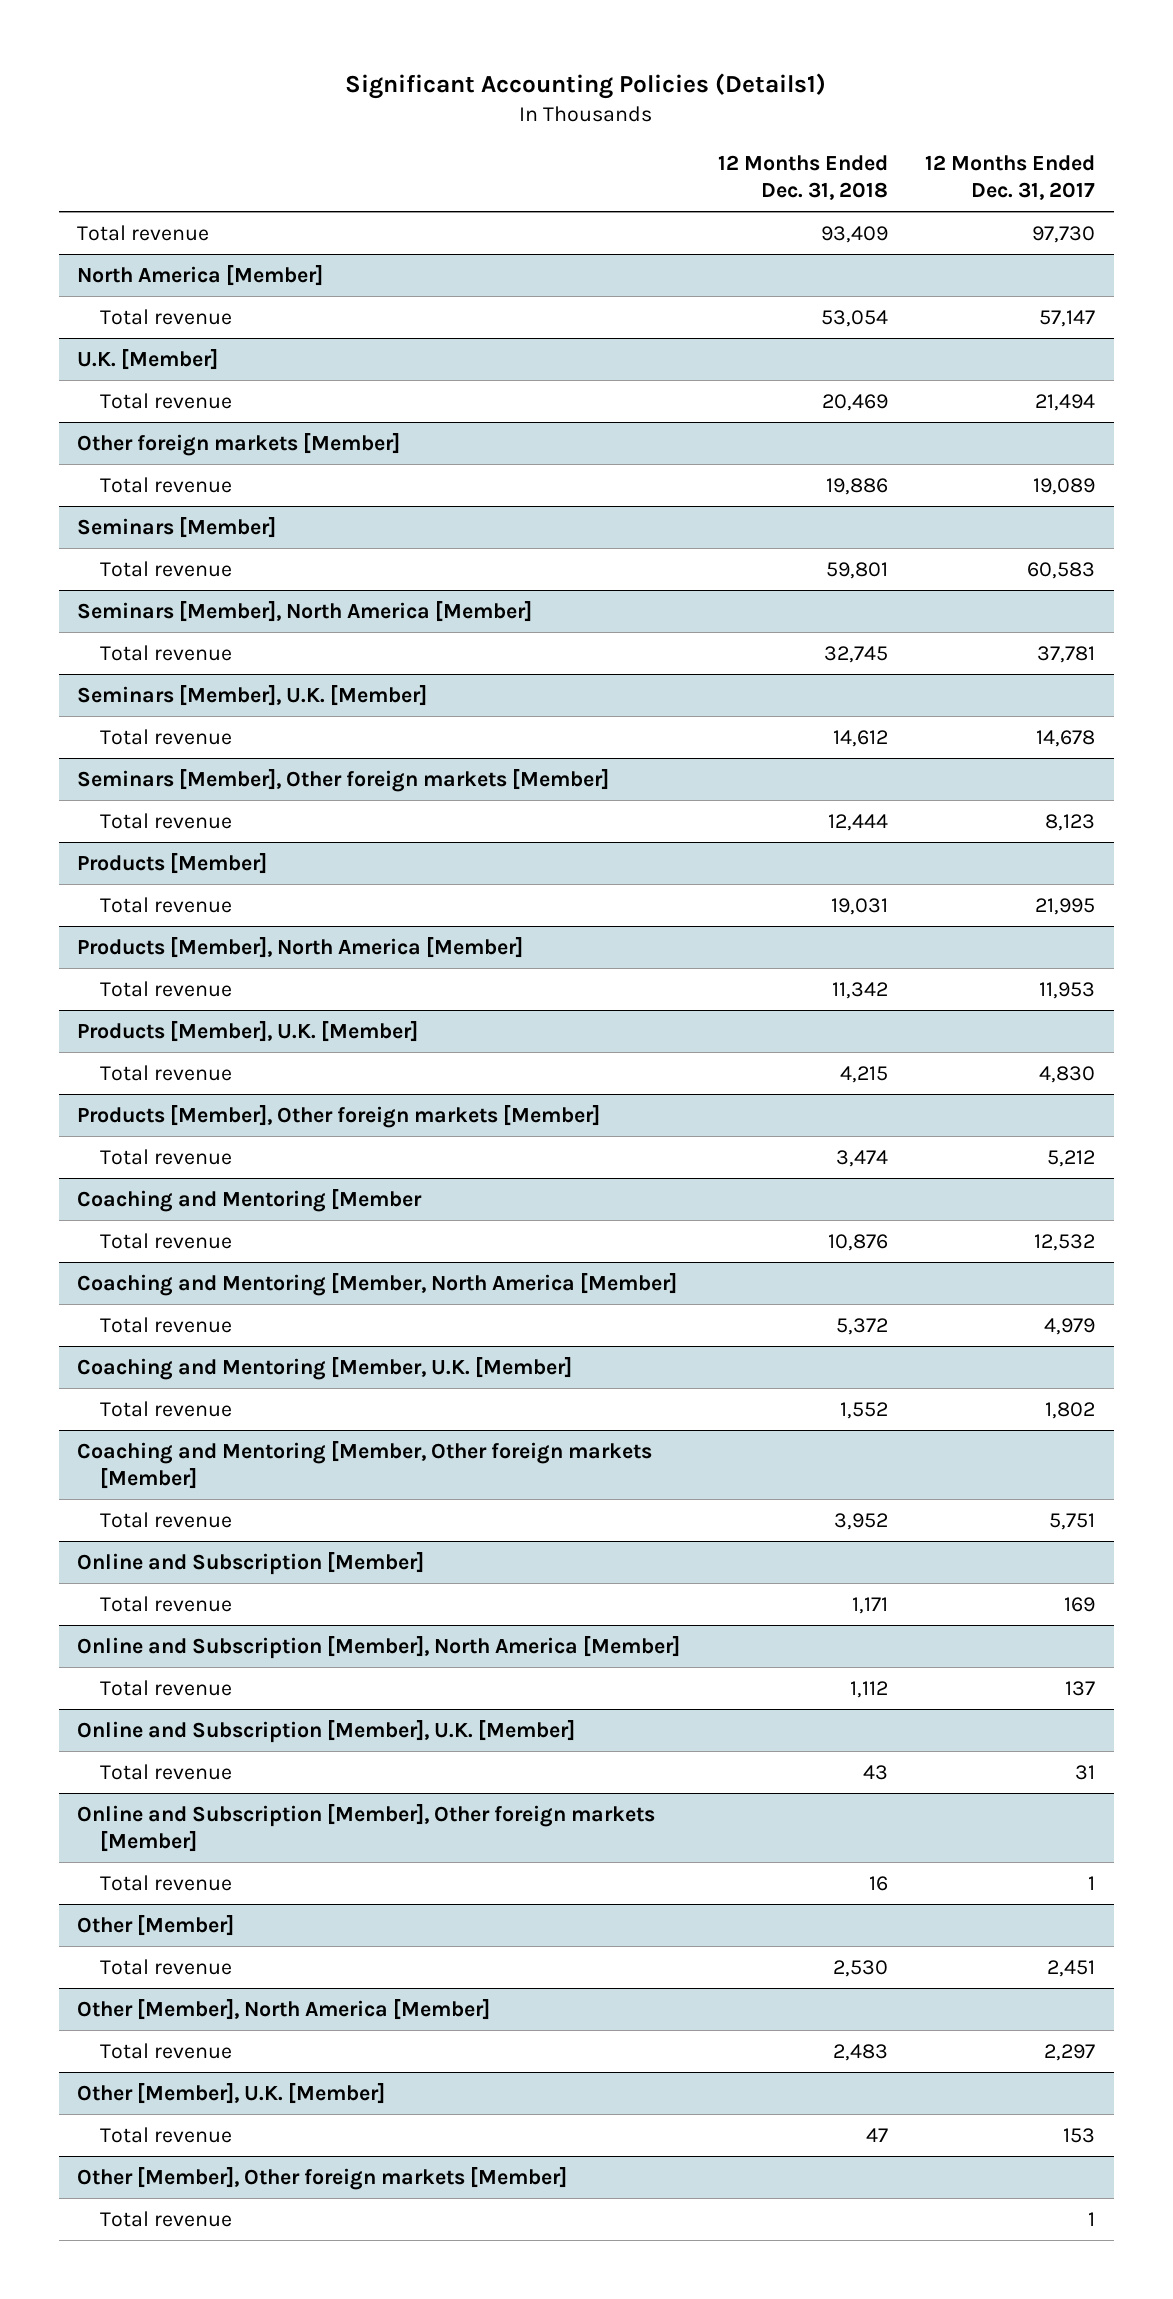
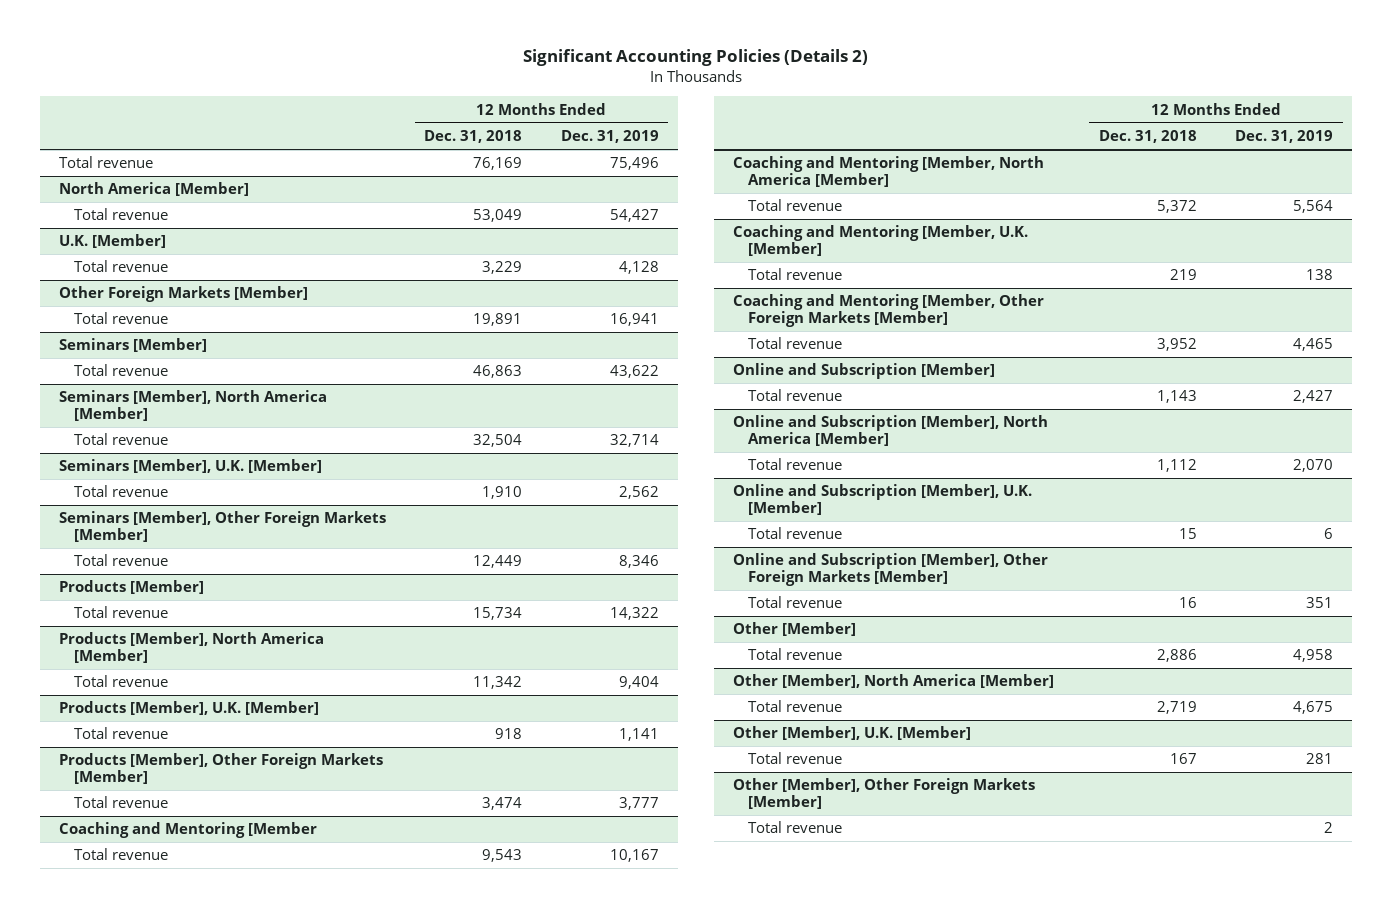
[345,72,827,99] Significant Accounting Policies (Details1) -> [522,49,868,67] Significant Accounting Policies (Details 2)
[925,155,1096,200] 12 Months Ended Dec. 31, 2017 -> none
none -> [560,130,659,144] Dec. 31, 2019
[820,225,888,243] 93,409 -> [473,157,523,171] 76,169
[820,309,888,327] 53,054 -> [473,209,523,223] 53,049
[821,393,888,411] 20,469 -> [482,261,523,275] 3,229
[77,432,401,456] Other foreign markets [Member] -> [58,286,308,303] Other Foreign Markets [Member]
[825,477,888,495] 19,886 -> [473,313,523,327] 19,891
[825,561,888,579] 59,801 -> [473,365,523,379] 46,863
[823,645,888,663] 32,745 -> [473,434,523,448] 32,504
[832,729,888,747] 14,612 -> [482,486,523,500] 1,910
[77,768,610,792] Seminars [Member], Other foreign markets [Member] -> [58,511,386,543] Seminars [Member], Other Foreign Markets [Member]
[827,813,888,831] 12,444 -> [473,555,523,569] 12,449
[830,897,888,915] 19,031 -> [473,607,523,621] 15,734
[839,1065,888,1083] 4,215 -> [495,728,523,740] 918
[77,1104,601,1128] Products [Member], Other foreign markets [Member] -> [58,753,383,785] Products [Member], Other Foreign Markets [Member]
[827,1233,888,1251] 10,876 -> [482,849,523,863] 9,543
[839,1401,888,1419] 1,552 -> [1169,269,1197,281] 219
[77,1440,653,1489] Coaching and Mentoring [Member, Other foreign markets [Member] -> [733,294,1045,328] Coaching and Mentoring [Member, Other Foreign Markets [Member]
[851,1596,888,1614] 1,171 -> [1156,390,1197,404] 1,143
[862,1764,888,1780] 43 -> [1178,528,1197,540] 15
[77,1803,656,1852] Online and Subscription [Member], Other foreign markets [Member] -> [733,553,1049,587] Online and Subscription [Member], Other Foreign Markets [Member]
[832,1959,888,1977] 2,530 -> [1156,649,1197,663] 2,886
[832,2043,888,2061] 2,483 -> [1156,701,1197,715] 2,719
[865,2127,888,2142] 47 -> [1169,753,1197,765] 167
[77,2166,568,2190] Other [Member], Other foreign markets [Member] -> [733,778,1036,810] Other [Member], Other Foreign Markets [Member]

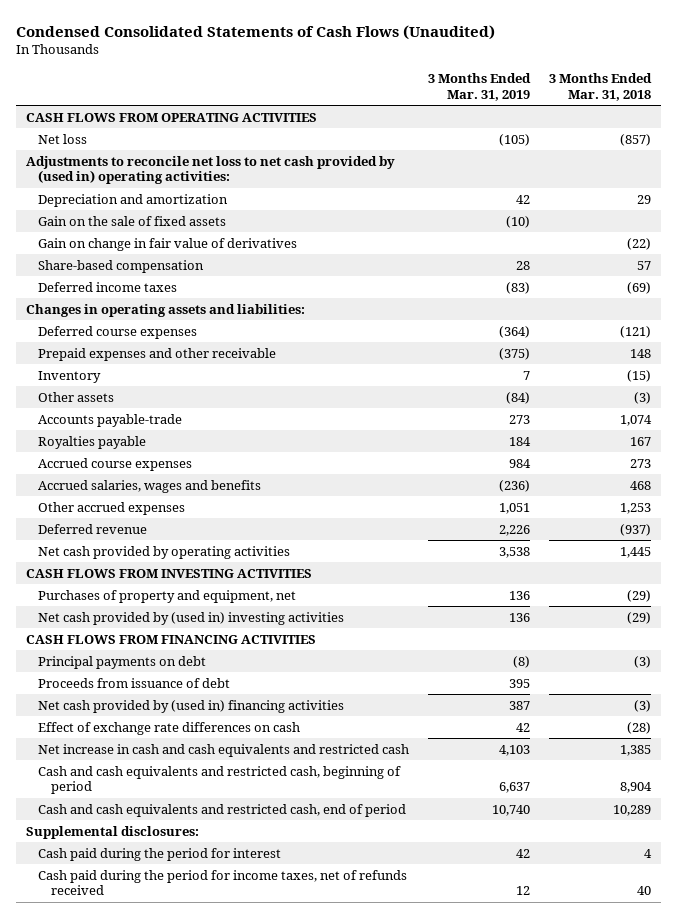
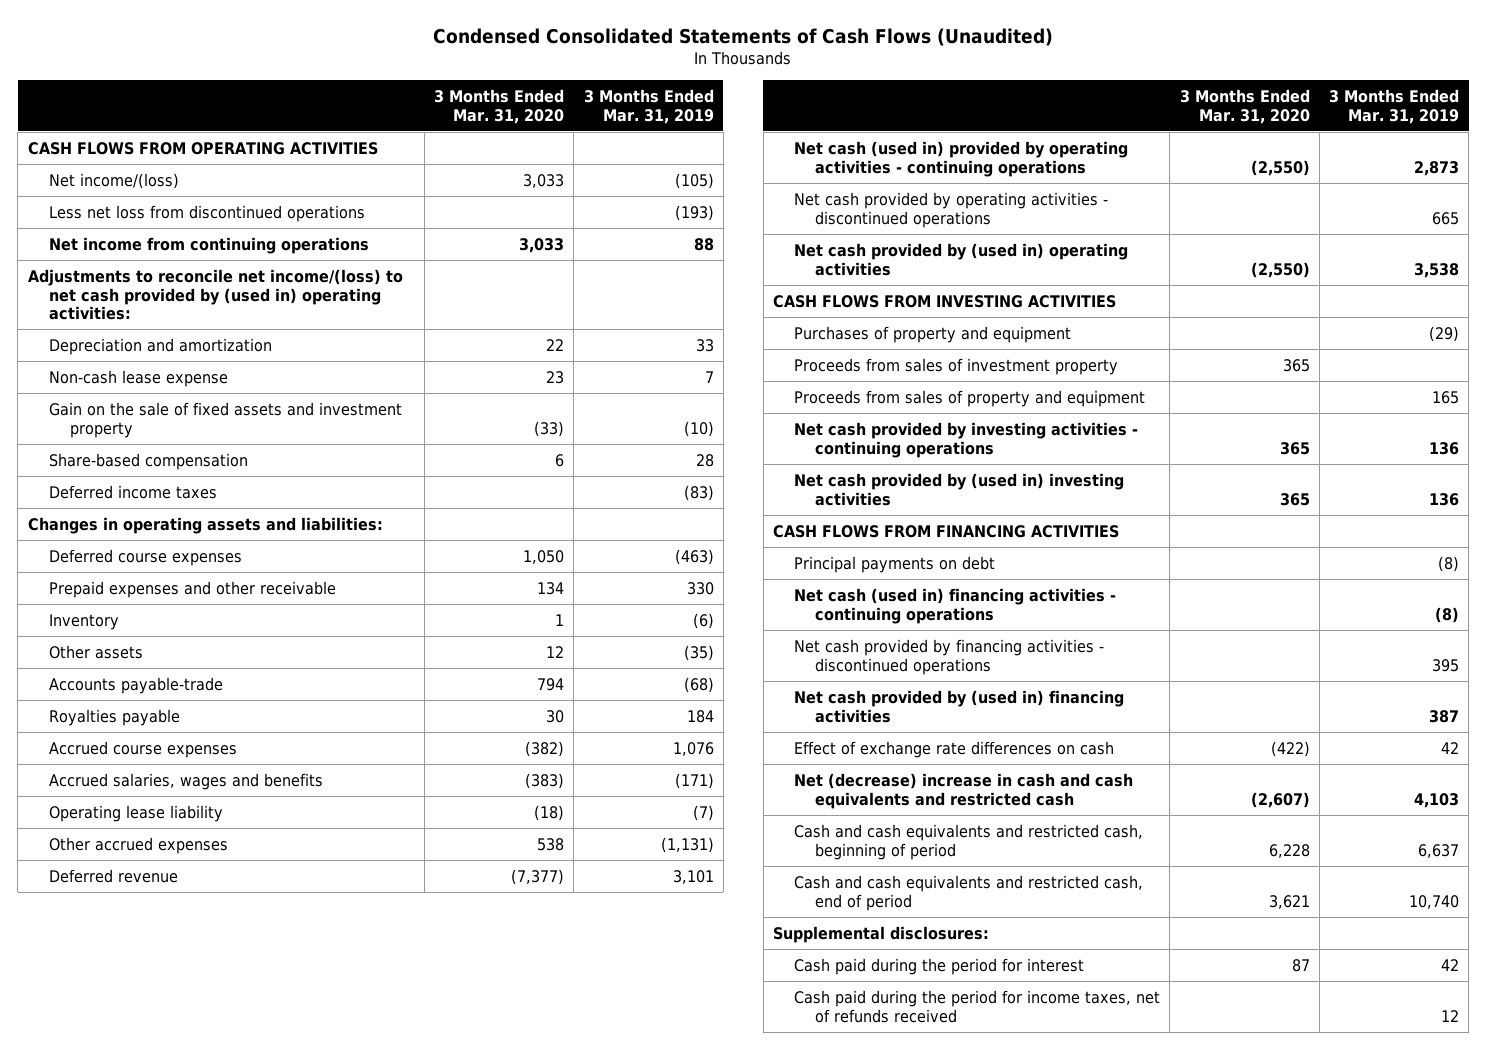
[549,73,653,101] 3 Months Ended Mar. 31, 2018 -> none
none -> [434,89,565,124] 3 Months Ended Mar. 31, 2020
[38,237,298,251] Gain on change in fair value of derivatives -> none
[38,133,88,144] Net loss -> [48,172,179,189] Net income/(loss)
none -> [48,204,365,222] Less net loss from discontinued operations
none -> [48,236,369,254] Net income from continuing operations
[25,155,395,185] Adjustments to reconcile net loss to net cash provided by (used in) operating activities: -> [27,268,403,321] Adjustments to reconcile net income/(loss) to net cash provided by (used in) operating activities:
[516,194,531,204] 42 -> [695,338,714,352] 33
none -> [48,369,228,387] Non-cash lease expense
[38,215,227,226] Gain on the sale of fixed assets -> [48,401,402,438] Gain on the sale of fixed assets and investment property
[499,325,531,338] (364) -> [674,548,714,565] (463)
[499,347,531,360] (375) -> [686,581,714,595] 330
[523,370,531,380] 7 -> [692,612,714,629] (6)
[506,391,531,404] (84) -> [683,644,714,661] (35)
[509,414,531,424] 273 -> [683,676,714,693] (68)
[509,458,532,468] 984 -> [672,741,714,756] 1,076
[499,479,531,492] (236) -> [674,772,714,789] (171)
none -> [48,804,223,822] Operating lease liability
[499,502,531,514] 1,051 -> [660,836,714,853] (1,131)
[499,524,531,536] 2,226 -> [672,869,714,884] 3,101
none -> [794,140,1129,177] Net cash (used in) provided by operating activities - continuing operations
none -> [794,191,1109,228] Net cash provided by operating activities - discontinued operations
[38,545,291,559] Net cash provided by operating activities -> [794,242,1129,276] Net cash provided by (used in) operating activities
[38,589,297,603] Purchases of property and equipment, net -> [794,325,1072,343] Purchases of property and equipment
[509,590,531,600] 136 -> [1428,325,1459,342] (29)
none -> [794,357,1119,375] Proceeds from sales of investment property
none -> [794,389,1146,407] Proceeds from sales of property and equipment
none -> [794,421,1139,458] Net cash provided by investing activities - continuing operations
none -> [794,587,1117,624] Net cash (used in) financing activities - continuing operations
[38,677,231,688] Proceeds from issuance of debt -> [794,638,1105,675] Net cash provided by financing activities - discontinued operations
[38,743,410,757] Net increase in cash and cash equivalents and restricted cash -> [794,772,1134,809] Net (decrease) increase in cash and cash equivalents and restricted cash

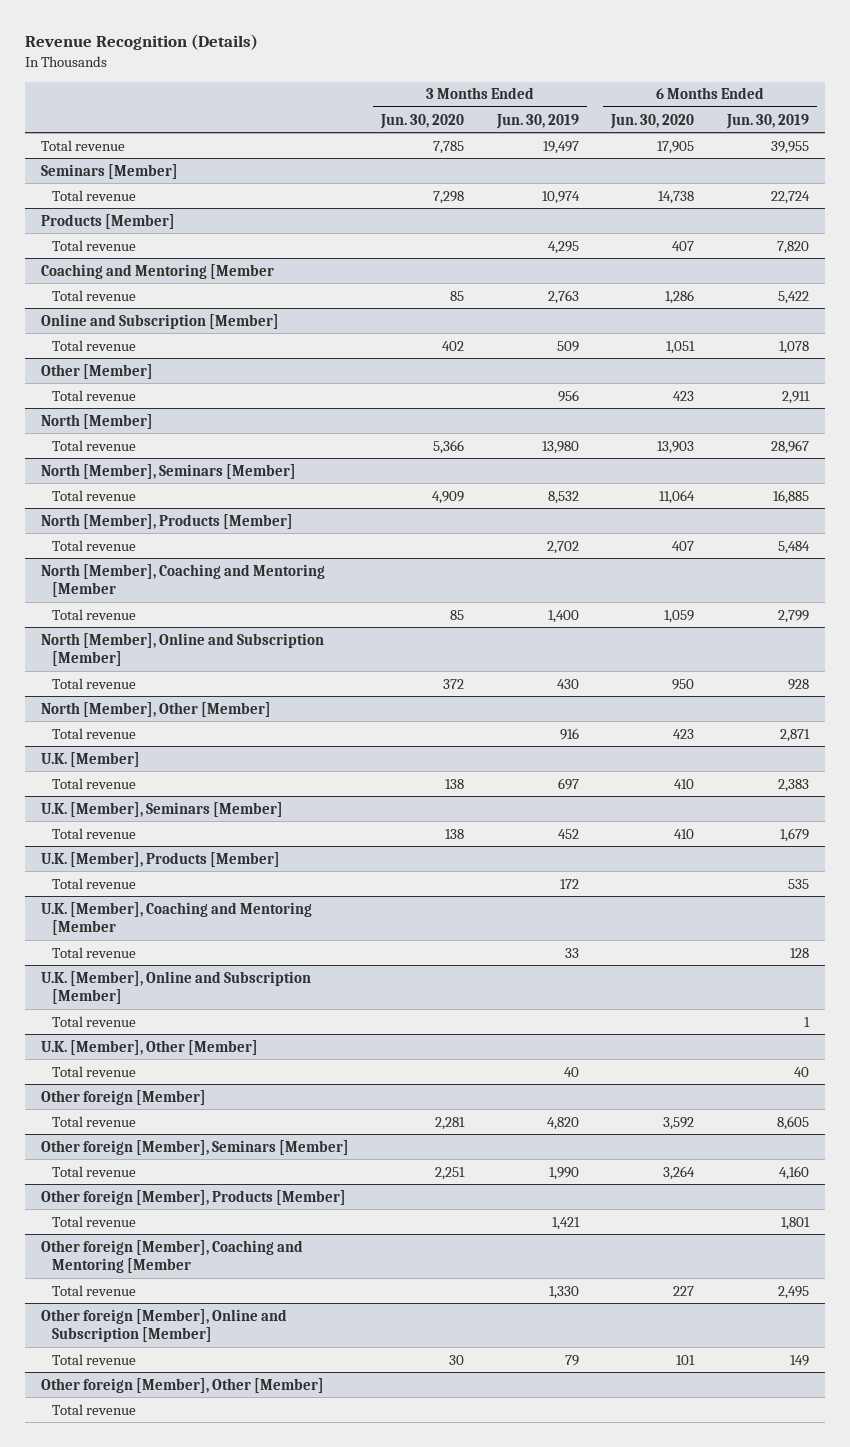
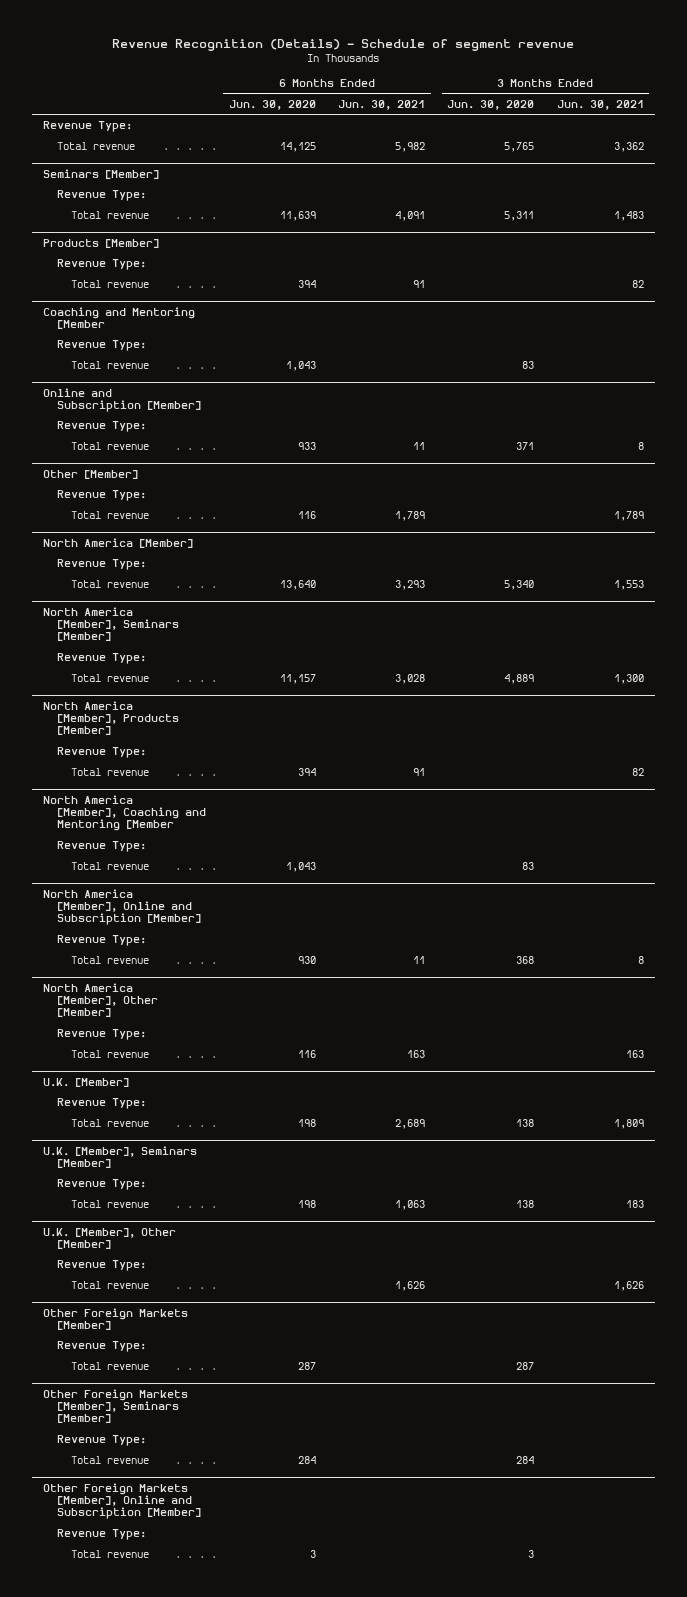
[24,34,258,51] Revenue Recognition (Details) -> [112,38,575,51] Revenue Recognition (Details) - Schedule of segment revenue
[495,113,579,129] Jun. 30, 2019 -> none
[725,113,809,129] Jun. 30, 2019 -> none
none -> [337,99,425,110] Jun. 30, 2021
none -> [556,99,644,110] Jun. 30, 2021
none -> [42,121,132,133] Revenue Type:
[433,140,465,154] 7,785 -> [504,142,535,153] 5,765
[657,140,695,154] 17,905 -> [279,142,316,153] 14,125
none -> [57,190,147,202] Revenue Type:
[433,190,465,204] 7,298 -> [504,211,535,222] 5,311
[658,190,695,204] 14,738 -> [279,211,316,222] 11,639
none -> [57,259,147,271] Revenue Type:
[672,240,695,251] 407 -> [297,280,316,289] 394
none -> [57,340,147,352] Revenue Type:
[450,290,465,301] 85 -> [522,361,535,370] 83
[665,289,695,304] 1,286 -> [285,361,316,372] 1,043
none -> [57,421,147,433] Revenue Type:
[442,340,465,351] 402 -> [516,442,535,451] 371
[666,340,696,354] 1,051 -> [297,442,316,451] 933
none -> [57,490,147,502] Revenue Type:
[673,390,695,401] 423 -> [297,511,316,520] 116
[41,413,154,429] North [Member] -> [42,537,193,548] North America [Member]
none -> [57,559,147,571] Revenue Type:
[433,439,465,454] 5,366 -> [504,580,535,591] 5,340
[657,440,695,454] 13,903 -> [279,580,316,591] 13,640
[41,463,297,479] North [Member], Seminars [Member] -> [42,606,180,642] North America [Member], Seminars [Member]
none -> [57,653,147,665] Revenue Type:
[432,490,465,504] 4,909 -> [504,674,535,685] 4,889
[659,489,696,504] 11,064 -> [279,674,316,685] 11,157
[41,513,294,529] North [Member], Products [Member] -> [42,700,180,736] North America [Member], Products [Member]
none -> [57,747,147,759] Revenue Type:
[672,540,695,551] 407 -> [297,768,316,777] 394
[41,563,326,598] North [Member], Coaching and Mentoring [Member -> [42,794,207,832] North America [Member], Coaching and Mentoring [Member
none -> [57,841,147,853] Revenue Type:
[450,609,465,620] 85 -> [522,862,535,871] 83
[664,609,695,623] 1,059 -> [285,862,316,873] 1,043
[41,632,325,667] North [Member], Online and Subscription [Member] -> [42,888,202,926] North America [Member], Online and Subscription [Member]
none -> [57,935,147,947] Revenue Type:
[443,678,465,689] 372 -> [516,956,535,965] 368
[672,678,695,690] 950 -> [297,956,316,965] 930
[41,701,272,717] North [Member], Other [Member] -> [42,982,159,1018] North America [Member], Other [Member]
none -> [57,1029,147,1041] Revenue Type:
[673,728,695,739] 423 -> [297,1050,316,1059] 116
none -> [57,1098,147,1110] Revenue Type:
[674,778,695,789] 410 -> [297,1119,316,1128] 198
[41,851,281,867] U.K. [Member], Products [Member] -> none
[52,877,137,889] Total revenue -> none
[41,901,313,936] U.K. [Member], Coaching and Mentoring [Member -> none
[52,946,137,958] Total revenue -> none
[41,970,312,1005] U.K. [Member], Online and Subscription [Member] -> none
[52,1015,137,1027] Total revenue -> none
none -> [57,1179,147,1191] Revenue Type:
[674,828,695,839] 410 -> [297,1200,316,1209] 198
[52,1065,137,1077] Total revenue -> none
[41,1089,207,1105] Other foreign [Member] -> none
[52,1115,137,1127] Total revenue -> none
[41,1139,350,1155] Other foreign [Member], Seminars [Member] -> none
[52,1165,137,1177] Total revenue -> none
[41,1189,347,1205] Other foreign [Member], Products [Member] -> none
[52,1215,137,1227] Total revenue -> none
[41,1239,304,1274] Other foreign [Member], Coaching and Mentoring [Member -> none
[52,1284,137,1296] Total revenue -> none
[41,1308,288,1343] Other foreign [Member], Online and Subscription [Member] -> none
[52,1353,137,1365] Total revenue -> none
[41,1377,325,1393] Other foreign [Member], Other [Member] -> none
none -> [57,1260,147,1272] Revenue Type:
none -> [42,1307,188,1330] Other Foreign Markets [Member]
none -> [57,1341,147,1353] Revenue Type:
none -> [71,1362,150,1371] Total revenue
none -> [42,1388,188,1424] Other Foreign Markets [Member], Seminars [Member]
none -> [57,1435,147,1447] Revenue Type:
none -> [71,1456,150,1465] Total revenue
none -> [42,1482,202,1520] Other Foreign Markets [Member], Online and Subscription [Member]
none -> [57,1529,147,1541] Revenue Type:
none -> [71,1550,150,1559] Total revenue

